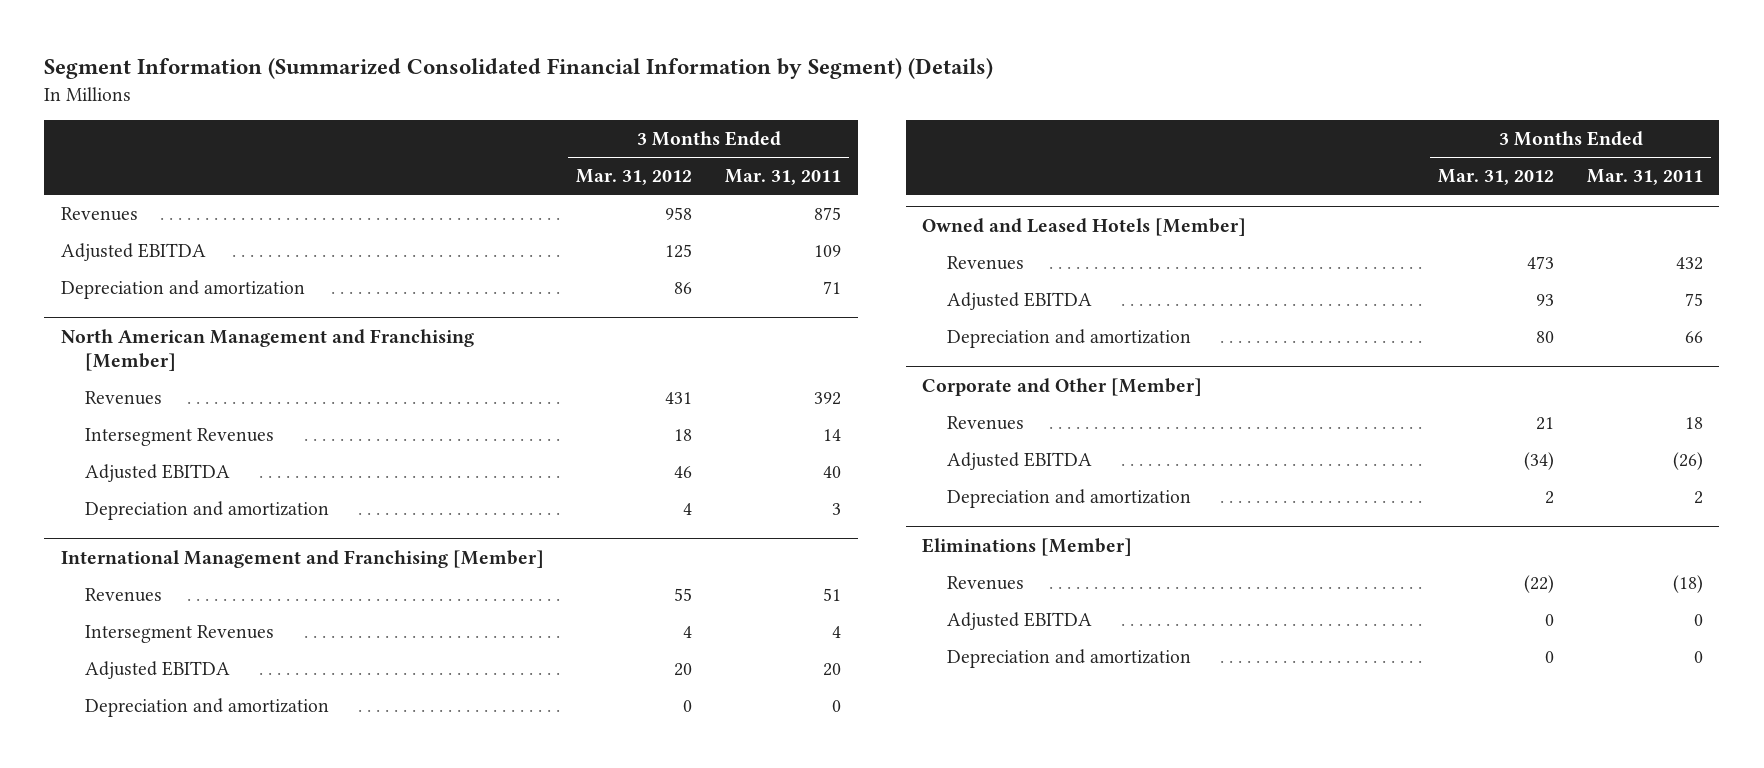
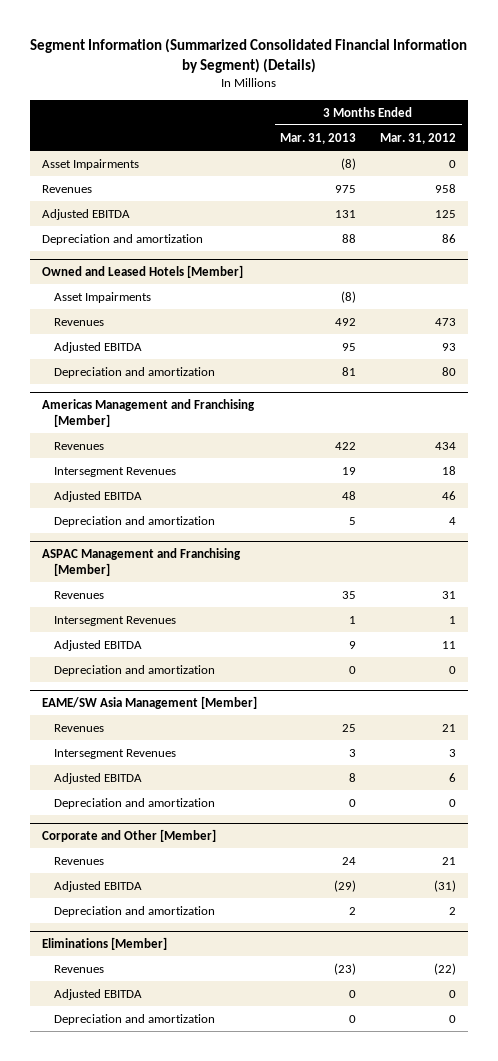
[725,169,842,186] Mar. 31, 2011 -> none
none -> [280,132,357,144] Mar. 31, 2013
none -> [41,158,139,170] Asset Impairments
[60,328,474,371] North American Management and Franchising [Member] -> none
[84,390,162,405] Revenues -> none
[84,427,274,446] Intersegment Revenues -> none
[84,463,230,482] Adjusted EBITDA -> none
[84,500,329,520] Depreciation and amortization -> none
[60,549,544,568] International Management and Franchising [Member] -> none
[84,587,162,602] Revenues -> none
[84,624,274,643] Intersegment Revenues -> none
[84,660,230,679] Adjusted EBITDA -> none
[84,697,329,717] Depreciation and amortization -> none
none -> [53,291,151,303] Asset Impairments
none -> [41,398,255,427] Americas Management and Franchising [Member]
none -> [53,441,104,450] Revenues
none -> [53,466,176,477] Intersegment Revenues
none -> [53,490,142,502] Adjusted EBITDA
none -> [53,515,215,527] Depreciation and amortization
none -> [41,547,241,576] ASPAC Management and Franchising [Member]
none -> [53,590,104,599] Revenues
none -> [53,615,176,626] Intersegment Revenues
none -> [53,639,142,651] Adjusted EBITDA
none -> [53,664,215,676] Depreciation and amortization
none -> [41,695,257,709] EAME/SW Asia Management [Member]
none -> [53,723,104,732] Revenues
none -> [53,748,176,759] Intersegment Revenues
none -> [53,772,142,784] Adjusted EBITDA
none -> [53,797,215,809] Depreciation and amortization
[1524,451,1555,470] (34) -> [433,879,456,892] (31)

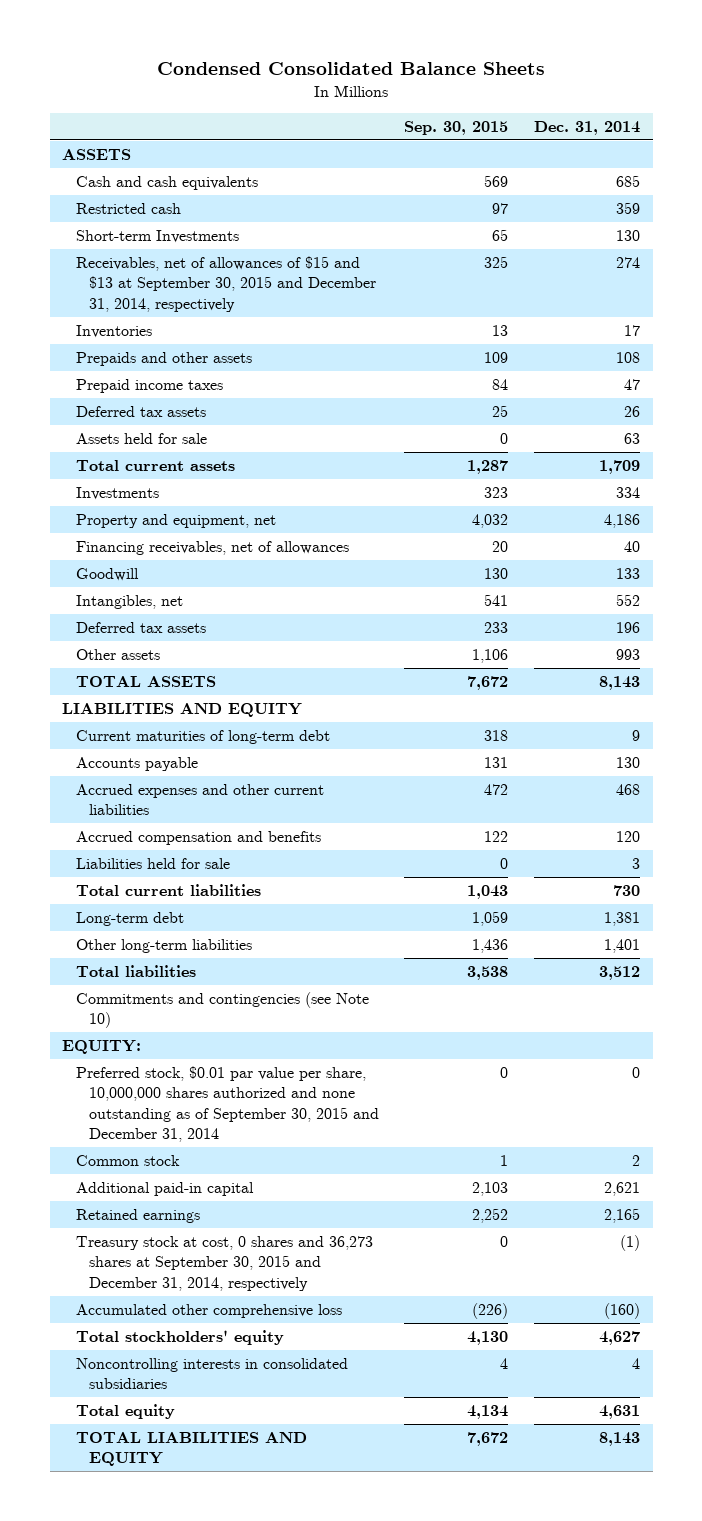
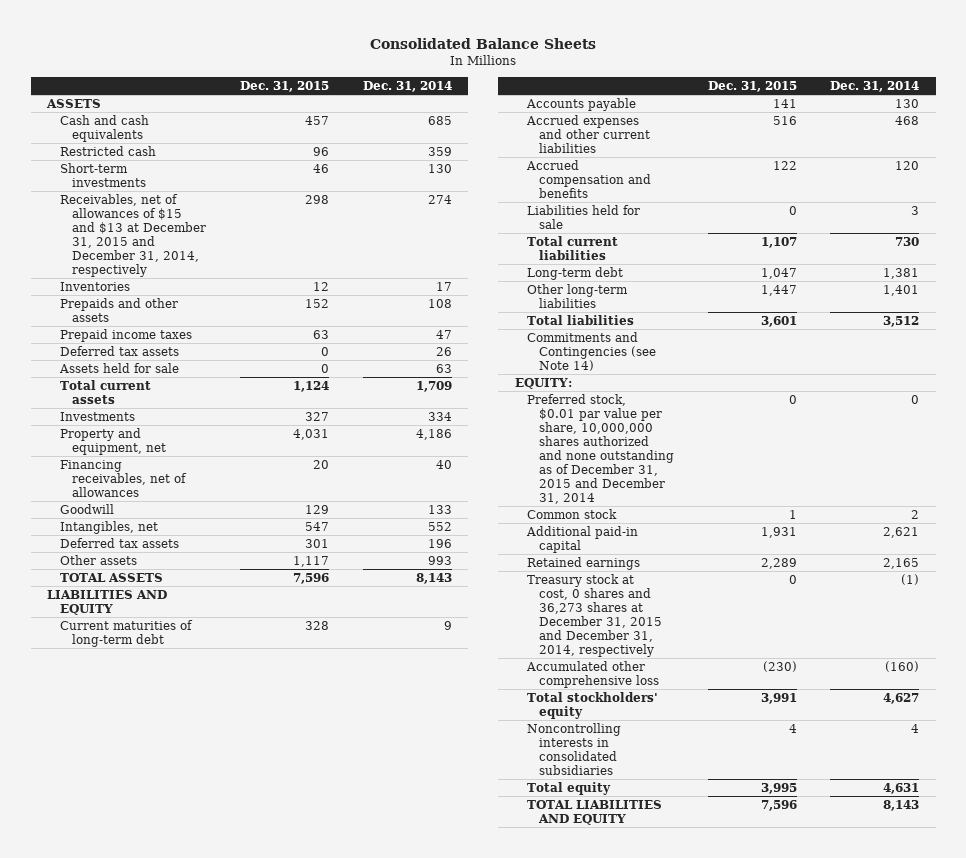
[157,61,546,75] Condensed Consolidated Balance Sheets -> [370,38,597,50] Consolidated Balance Sheets
[404,121,509,136] Sep. 30, 2015 -> none
none -> [240,80,330,92] Dec. 31, 2015
[75,230,239,244] Short-term Investments -> [59,162,147,187] Short-term investments
[75,256,376,312] Receivables, net of allowances of $15 and $13 at September 30, 2015 and December 31, 2014, respectively -> [59,193,207,278] Receivables, net of allowances of $15 and $13 at December 31, 2015 and December 31, 2014, respectively
[75,992,369,1029] Commitments and contingencies (see Note 10) -> [526,331,657,371] Commitments and Contingencies (see Note 14)
[75,1066,379,1143] Preferred stock, $0.01 par value per share, 10,000,000 shares authorized and none outstanding as of September 30, 2015 and December 31, 2014 -> [526,393,675,505] Preferred stock, $0.01 par value per share, 10,000,000 shares authorized and none outstanding as of December 31, 2015 and December 31, 2014
[75,1236,373,1291] Treasury stock at cost, 0 shares and 36,273 shares at September 30, 2015 and December 31, 2014, respectively -> [526,573,663,658] Treasury stock at cost, 0 shares and 36,273 shares at December 31, 2015 and December 31, 2014, respectively

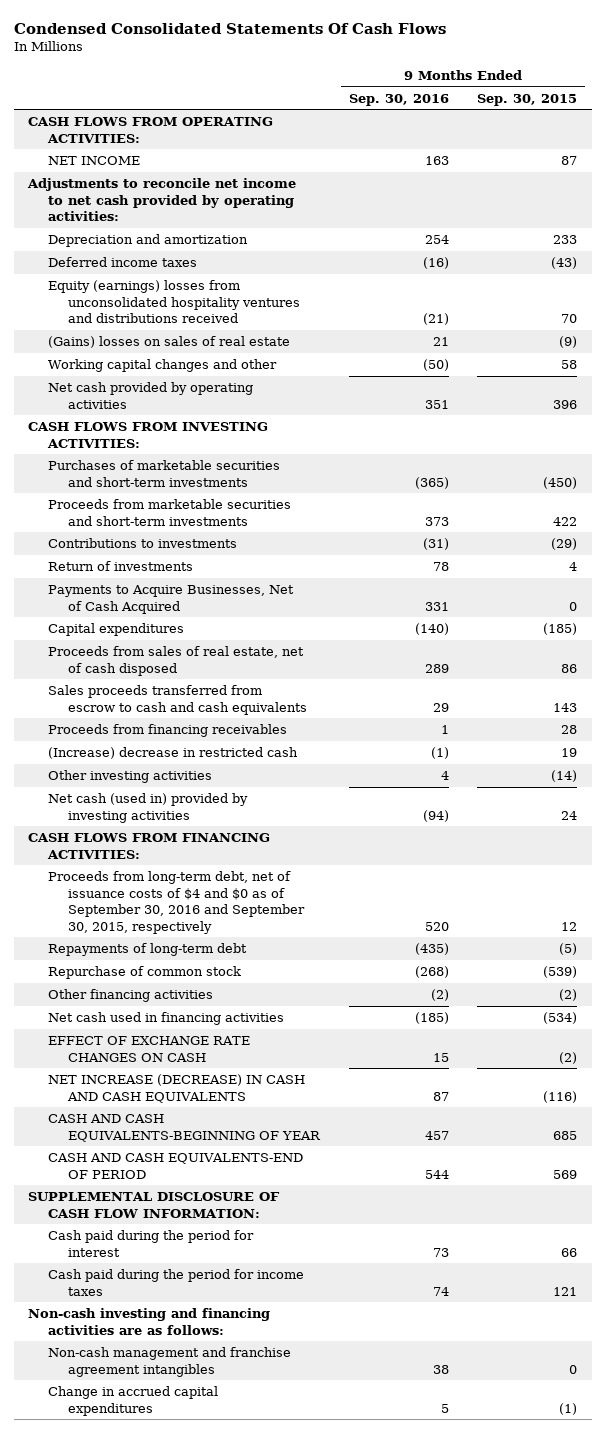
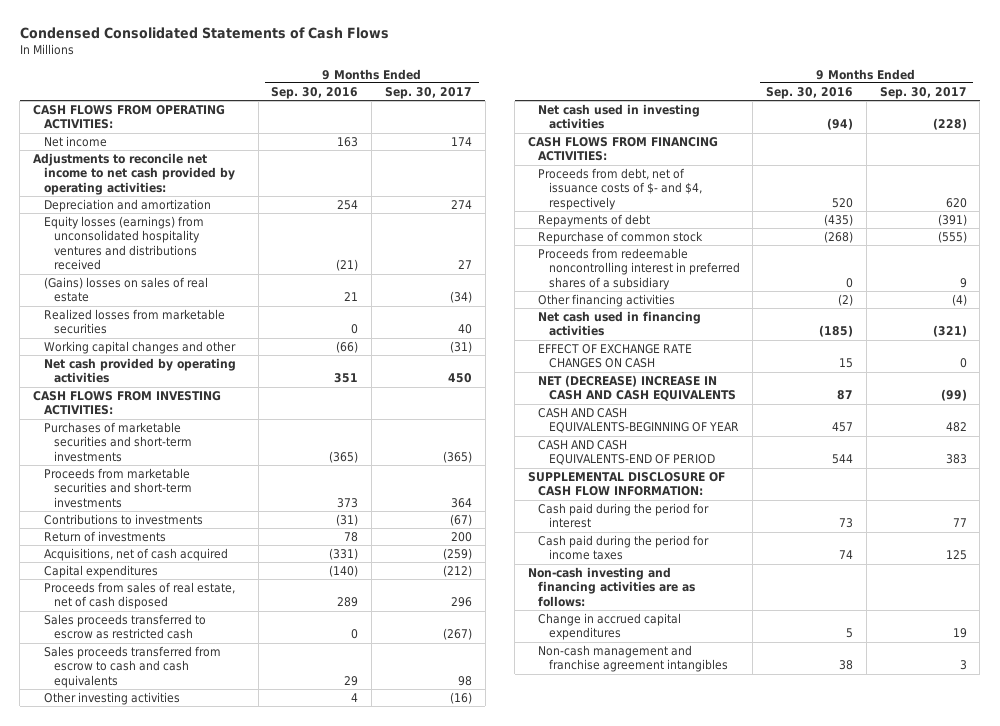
[13,22,446,34] Condensed Consolidated Statements Of Cash Flows -> [19,27,389,40] Condensed Consolidated Statements of Cash Flows
[477,93,578,106] Sep. 30, 2015 -> none
none -> [384,86,472,99] Sep. 30, 2017
[47,156,140,166] NET INCOME -> [43,135,107,147] Net income
[47,257,197,268] Deferred income taxes -> none
[47,280,300,324] Equity (earnings) losses from unconsolidated hospitality ventures and distributions received -> [43,215,204,271] Equity losses (earnings) from unconsolidated hospitality ventures and distributions received
none -> [43,308,225,335] Realized losses from marketable securities
[422,359,449,372] (50) -> [336,340,359,353] (66)
[47,585,294,614] Payments to Acquire Businesses, Net of Cash Acquired -> [43,547,228,561] Acquisitions, net of cash acquired
[424,601,449,611] 331 -> [329,547,359,560] (331)
none -> [43,613,206,640] Sales proceeds transferred to escrow as restricted cash
[47,724,287,738] Proceeds from financing receivables -> none
[47,747,298,760] (Increase) decrease in restricted cash -> none
[47,793,248,823] Net cash (used in) provided by investing activities -> [538,103,701,130] Net cash used in investing activities
[47,871,305,934] Proceeds from long-term debt, net of issuance costs of $4 and $0 as of September 30, 2016 and September 30, 2015, respectively -> [538,167,702,210] Proceeds from debt, net of issuance costs of $- and $4, respectively
[47,943,247,957] Repayments of long-term debt -> [538,213,651,227] Repayments of debt
none -> [538,247,740,290] Proceeds from redeemable noncontrolling interest in preferred shares of a subsidiary
[47,1074,305,1103] NET INCREASE (DECREASE) IN CASH AND CASH EQUIVALENTS -> [538,374,736,402] NET (DECREASE) INCREASE IN CASH AND CASH EQUIVALENTS
[47,1347,291,1377] Non-cash management and franchise agreement intangibles -> [538,644,728,673] Non-cash management and franchise agreement intangibles

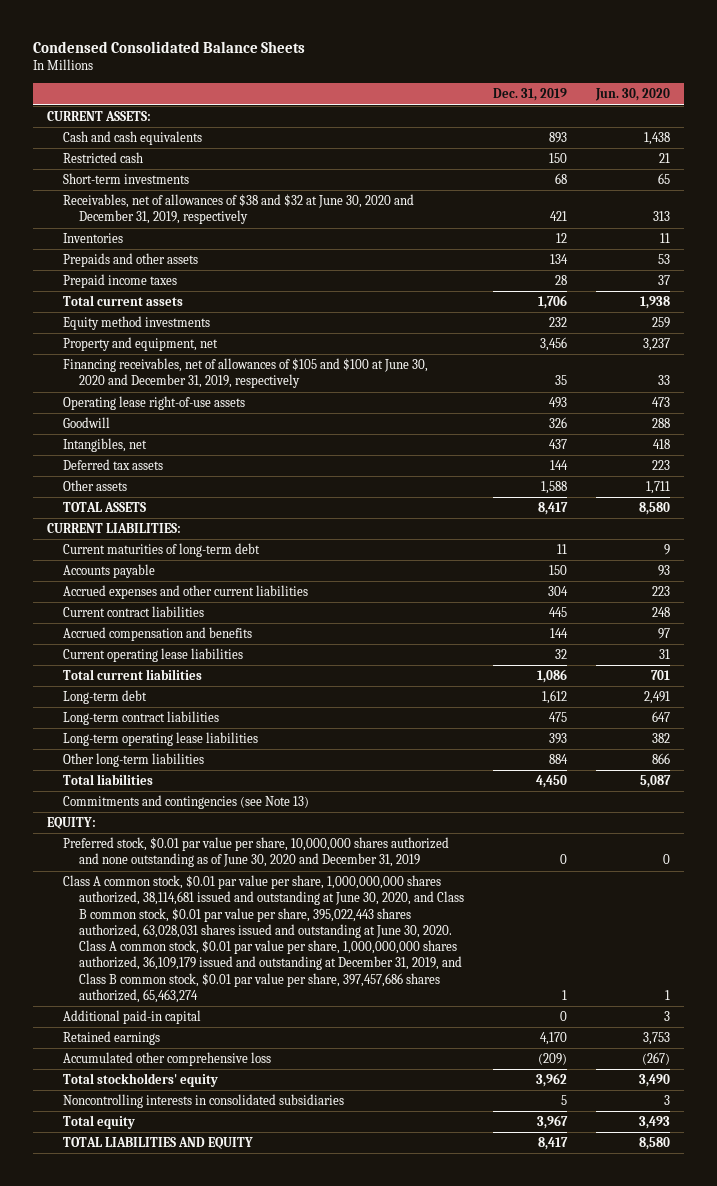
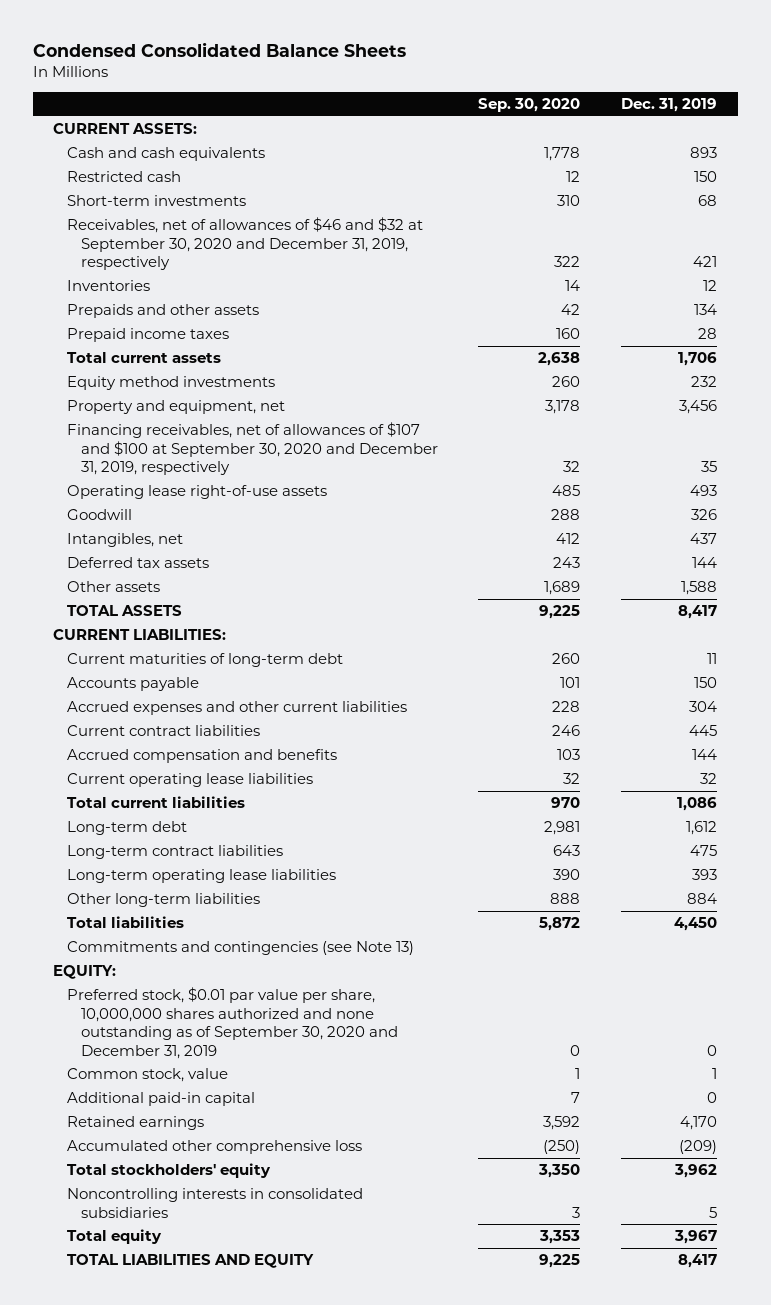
[594,88,670,102] Jun. 30, 2020 -> none
none -> [478,98,581,113] Sep. 30, 2020
[63,194,415,225] Receivables, net of allowances of $38 and $32 at June 30, 2020 and December 31, 2019, respectively -> [66,217,423,271] Receivables, net of allowances of $46 and $32 at September 30, 2020 and December 31, 2019, respectively
[63,358,429,389] Financing receivables, net of allowances of $105 and $100 at June 30, 2020 and December 31, 2019, respectively -> [66,422,438,476] Financing receivables, net of allowances of $107 and $100 at September 30, 2020 and December 31, 2019, respectively
[63,837,450,868] Preferred stock, $0.01 par value per share, 10,000,000 shares authorized and none outstanding as of June 30, 2020 and December 31, 2019 -> [66,987,398,1059] Preferred stock, $0.01 par value per share, 10,000,000 shares authorized and none outstanding as of September 30, 2020 and December 31, 2019
[63,875,465,1004] Class A common stock, $0.01 par value per share, 1,000,000,000 shares authorized, 38,114,681 issued and outstanding at June 30, 2020, and Class B common stock, $0.01 par value per share, 395,022,443 shares authorized, 63,028,031 shares issued and outstanding at June 30, 2020. Class A common stock, $0.01 par value per share, 1,000,000,000 shares authorized, 36,109,179 issued and outstanding at December 31, 2019, and Class B common stock, $0.01 par value per share, 397,457,686 shares authorized, 65,463,274 -> [66,1068,228,1083] Common stock, value

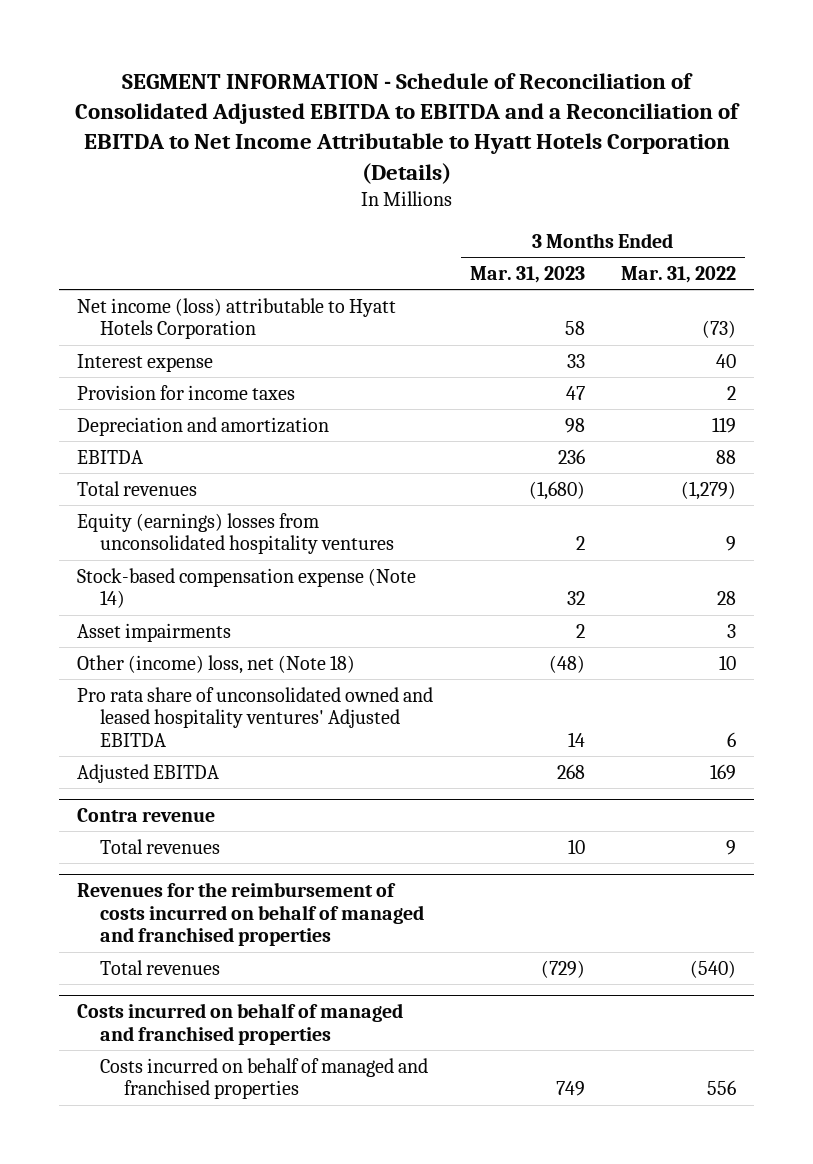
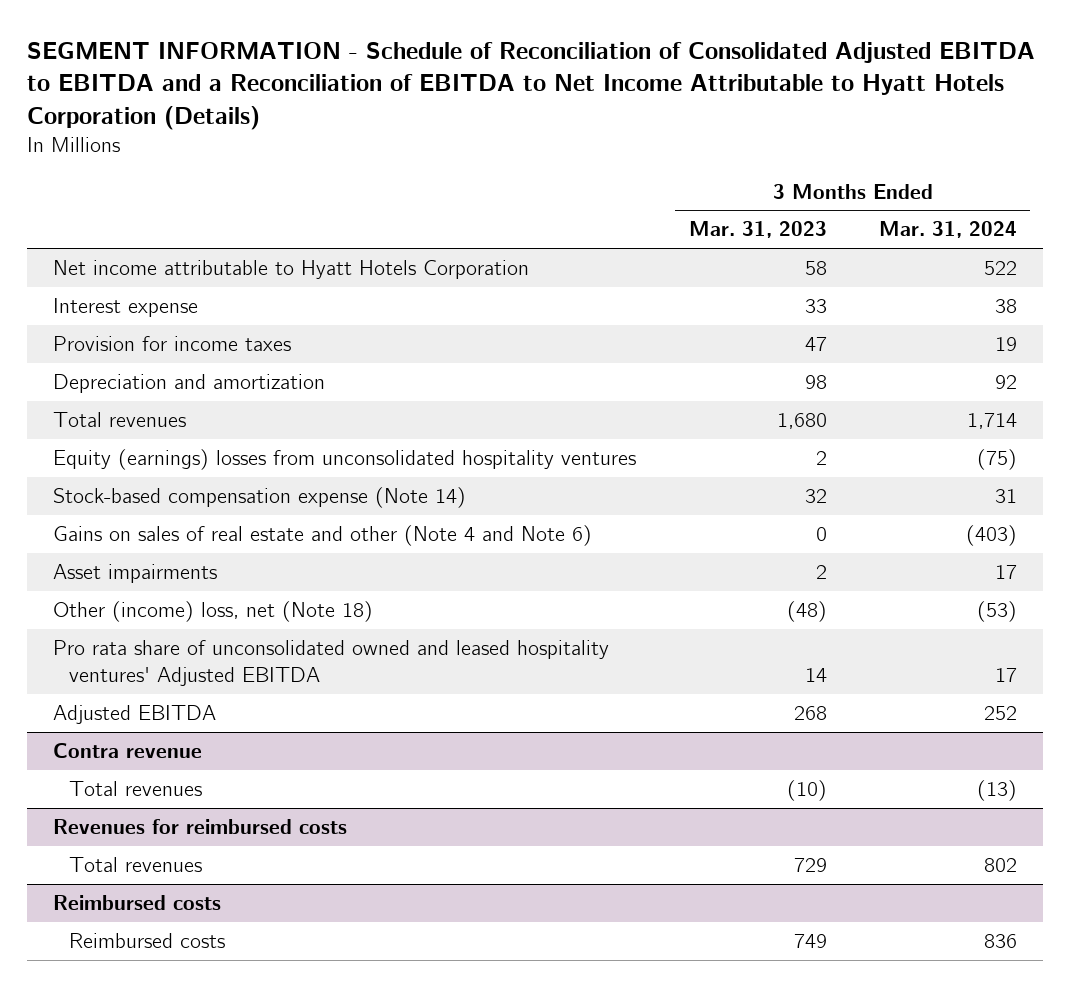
[621,266,737,284] Mar. 31, 2022 -> none
none -> [878,221,1017,239] Mar. 31, 2024
[77,297,397,340] Net income (loss) attributable to Hyatt Hotels Corporation -> [53,260,530,280] Net income attributable to Hyatt Hotels Corporation
[77,449,144,464] EBITDA -> none
[528,480,585,500] (1,680) -> [776,413,827,430] 1,680
none -> [53,525,593,547] Gains on sales of real estate and other (Note 4 and Note 6)
[77,881,425,947] Revenues for the reimbursement of costs incurred on behalf of managed and franchised properties -> none
[77,1002,404,1045] Costs incurred on behalf of managed and franchised properties -> none
[567,838,585,854] 10 -> [786,780,827,802] (10)
none -> [53,819,348,835] Revenues for reimbursed costs
[540,959,585,978] (729) -> [793,858,827,873] 729
none -> [53,895,222,911] Reimbursed costs
[100,1057,429,1100] Costs incurred on behalf of managed and franchised properties -> [69,933,226,949] Reimbursed costs

